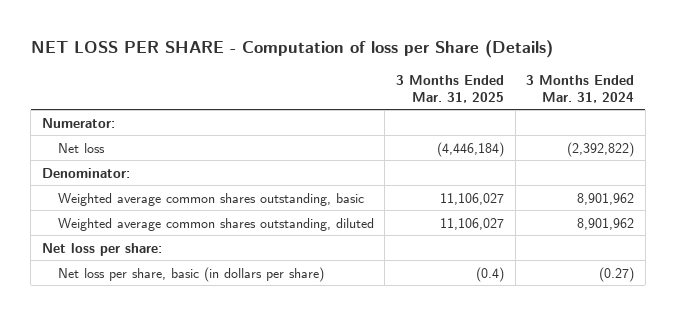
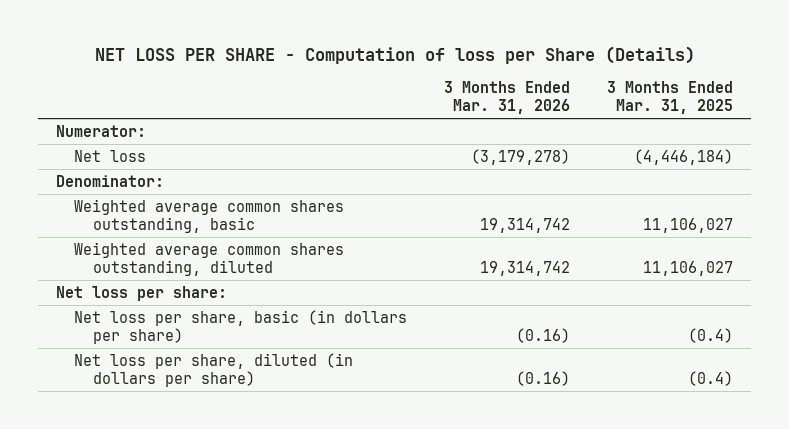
[526,74,635,103] 3 Months Ended Mar. 31, 2024 -> none
none -> [444,81,571,115] 3 Months Ended Mar. 31, 2026
none -> [74,352,354,387] Net loss per share, diluted (in dollars per share)

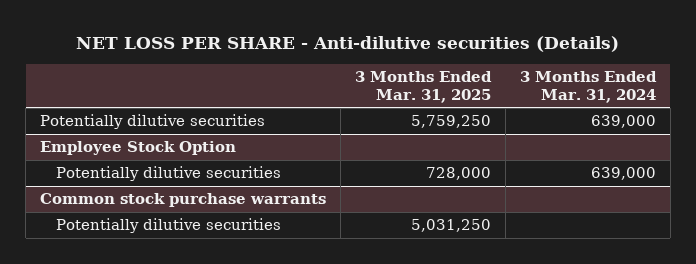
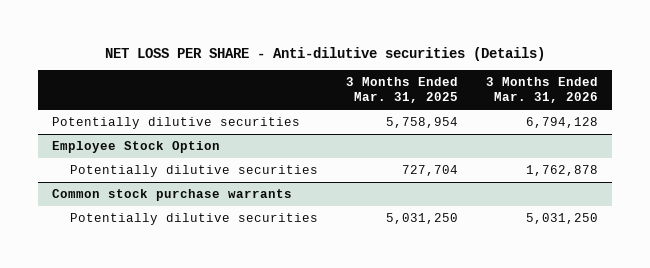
[519,71,657,103] 3 Months Ended Mar. 31, 2024 -> none
none -> [485,76,598,104] 3 Months Ended Mar. 31, 2026
[411,115,492,129] 5,759,250 -> [385,116,458,128] 5,758,954
[426,167,492,181] 728,000 -> [401,164,458,176] 727,704

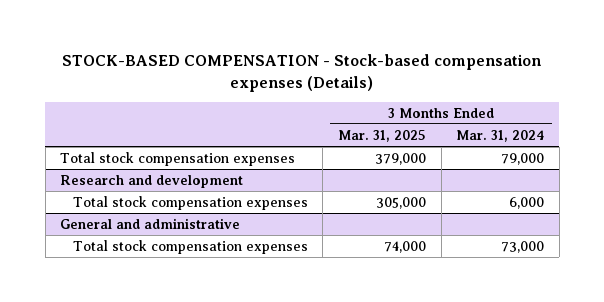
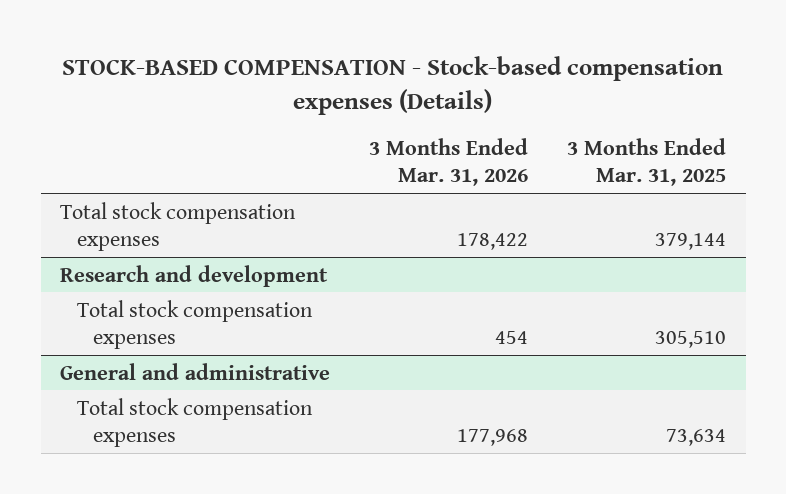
[456,129,545,142] Mar. 31, 2024 -> none
none -> [369,138,529,187] 3 Months Ended Mar. 31, 2026
[375,152,427,165] 379,000 -> [655,232,727,250] 379,144
[376,196,427,209] 305,000 -> [655,330,727,348] 305,510
[384,240,427,253] 74,000 -> [666,428,727,446] 73,634

